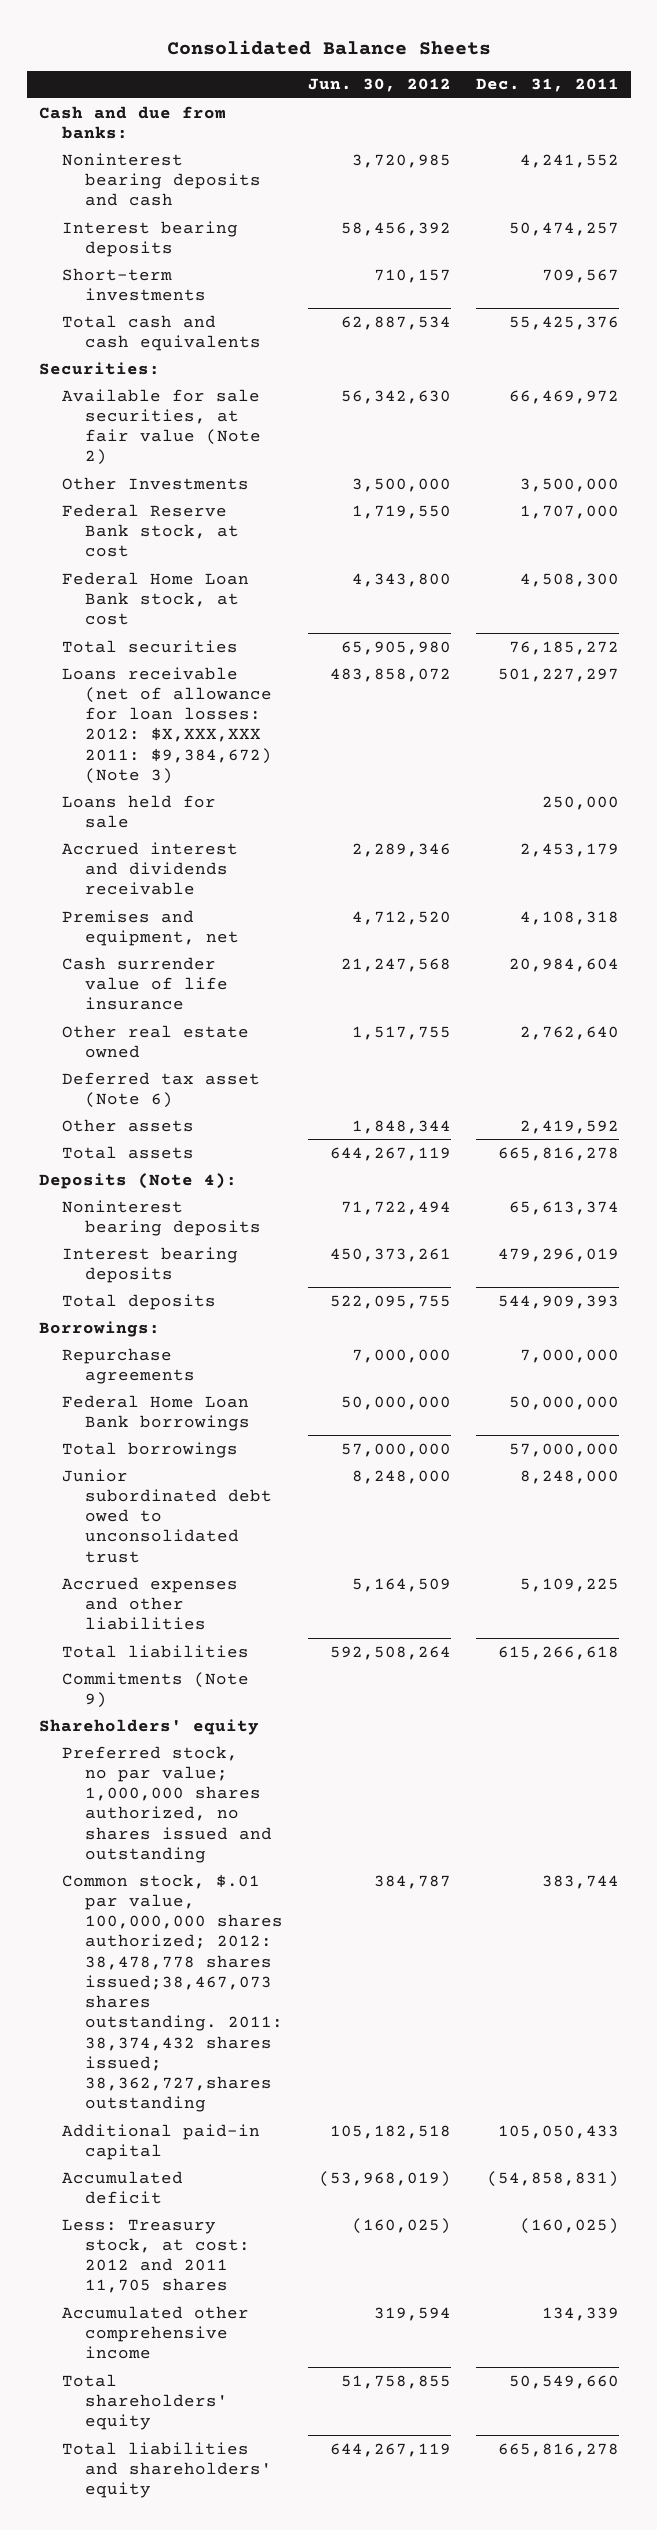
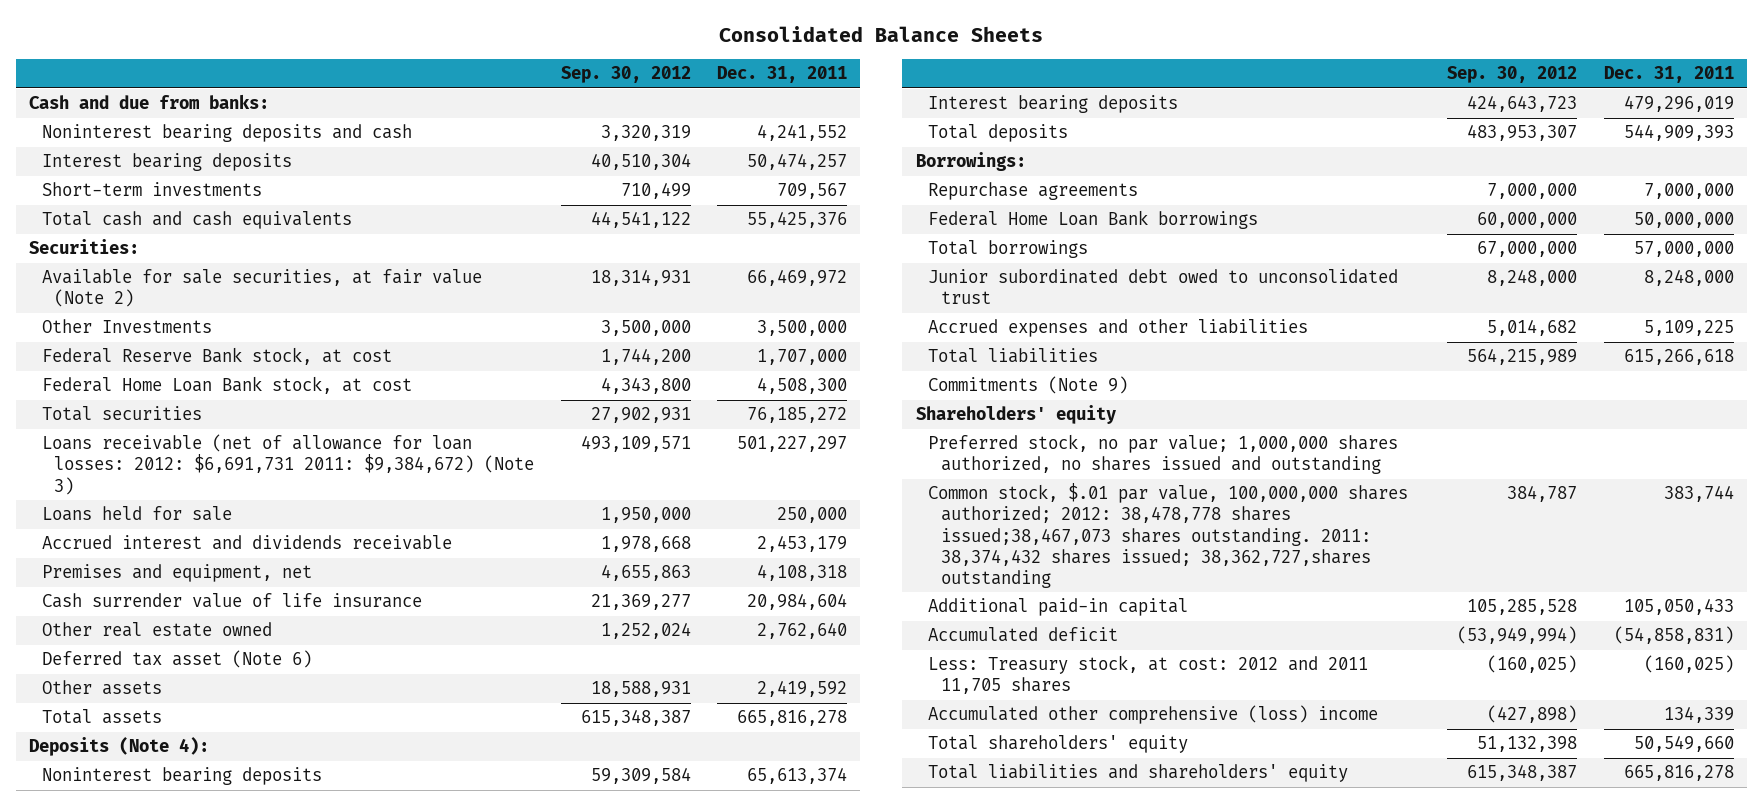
[307,78,451,93] Jun. 30, 2012 -> none
none -> [560,66,691,84] Sep. 30, 2012
[62,666,273,784] Loans receivable (net of allowance for loan losses: 2012: $X,XXX,XXX 2011: $9,384,672) (Note 3) -> [41,434,535,495] Loans receivable (net of allowance for loan losses: 2012: $6,691,731 2011: $9,384,672) (Note 3)
[62,2305,250,2360] Accumulated other comprehensive income -> [928,705,1379,725] Accumulated other comprehensive (loss) income

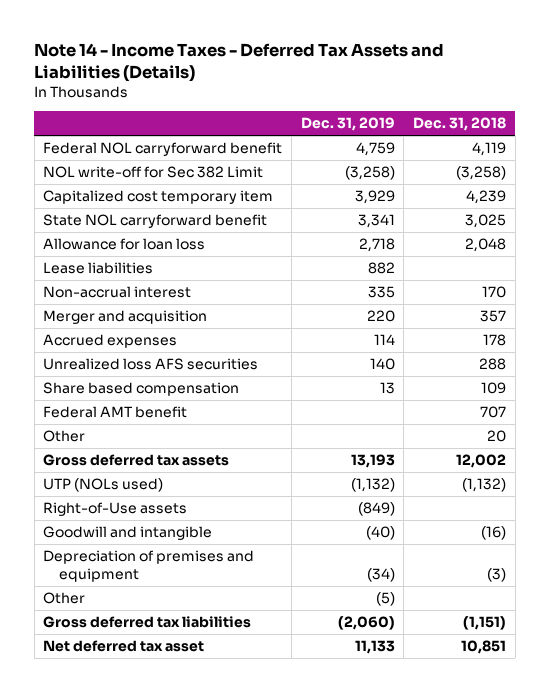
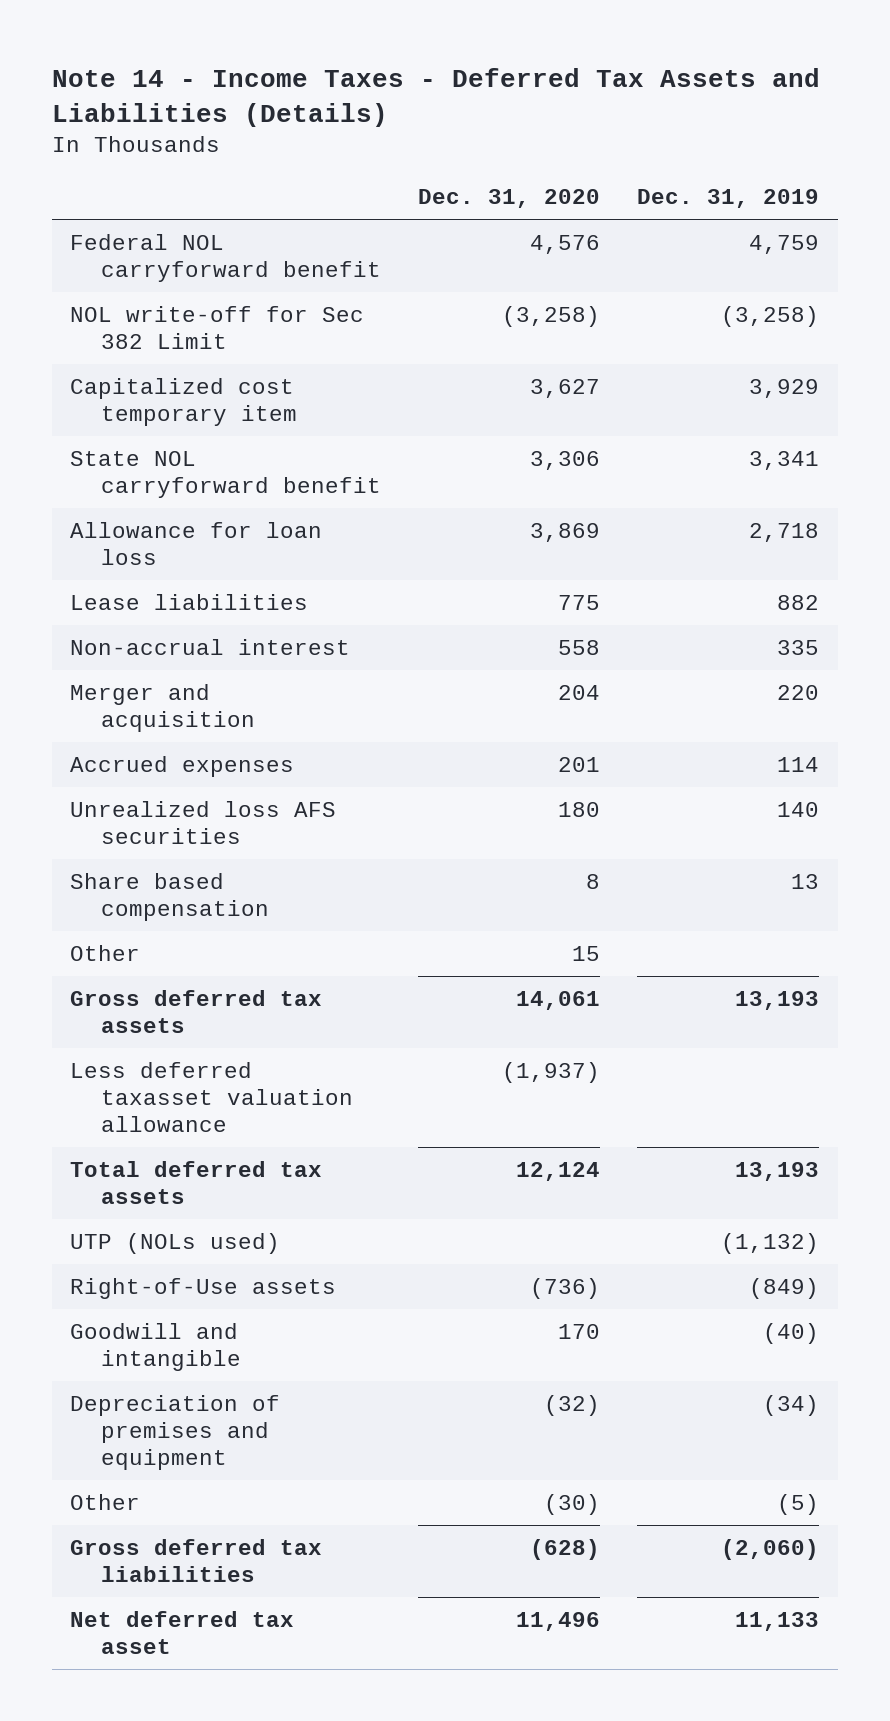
[413,117,507,132] Dec. 31, 2018 -> none
none -> [418,189,601,209] Dec. 31, 2020
[43,406,188,419] Federal AMT benefit -> none
none -> [70,1061,354,1133] Less deferred taxasset valuation allowance
none -> [70,1160,323,1204] Total deferred tax assets

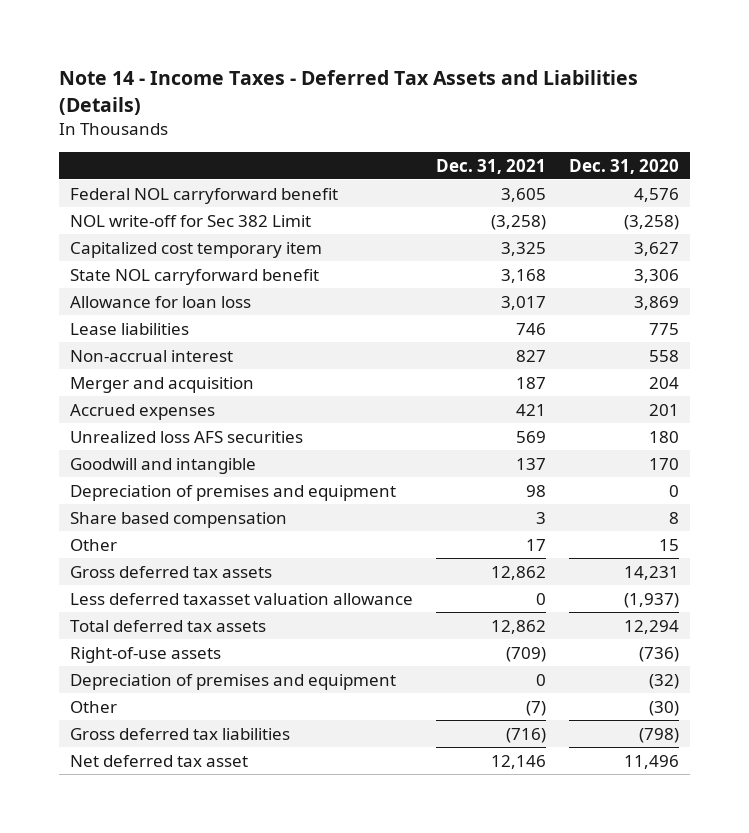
[637,189,820,209] Dec. 31, 2019 -> none
none -> [435,158,546,174] Dec. 31, 2021
[70,1322,242,1371] Goodwill and intangible -> [70,457,257,474] Goodwill and intangible
none -> [70,484,397,501] Depreciation of premises and equipment
[516,990,601,1010] 14,061 -> [623,565,679,580] 14,231
[70,1232,281,1254] UTP (NOLs used) -> none
[516,1161,601,1181] 12,124 -> [623,619,679,634] 12,294
[70,1277,337,1299] Right-of-Use assets -> [70,646,222,663] Right-of-use assets
[530,1538,601,1560] (628) -> [638,727,679,743] (798)

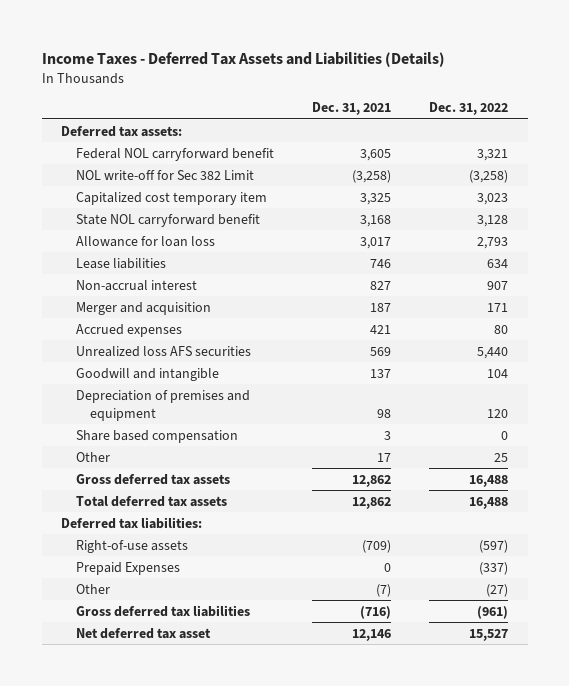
[58,70,638,115] Note 14 - Income Taxes - Deferred Tax Assets and Liabilities (Details) -> [41,51,445,67] Income Taxes - Deferred Tax Assets and Liabilities (Details)
[568,158,679,174] Dec. 31, 2020 -> none
none -> [429,102,509,116] Dec. 31, 2022
none -> [60,125,182,137] Deferred tax assets:
[70,592,414,605] Less deferred taxasset valuation allowance -> none
none -> [60,516,202,529] Deferred tax liabilities:
[70,673,397,690] Depreciation of premises and equipment -> none
none -> [75,561,180,575] Prepaid Expenses

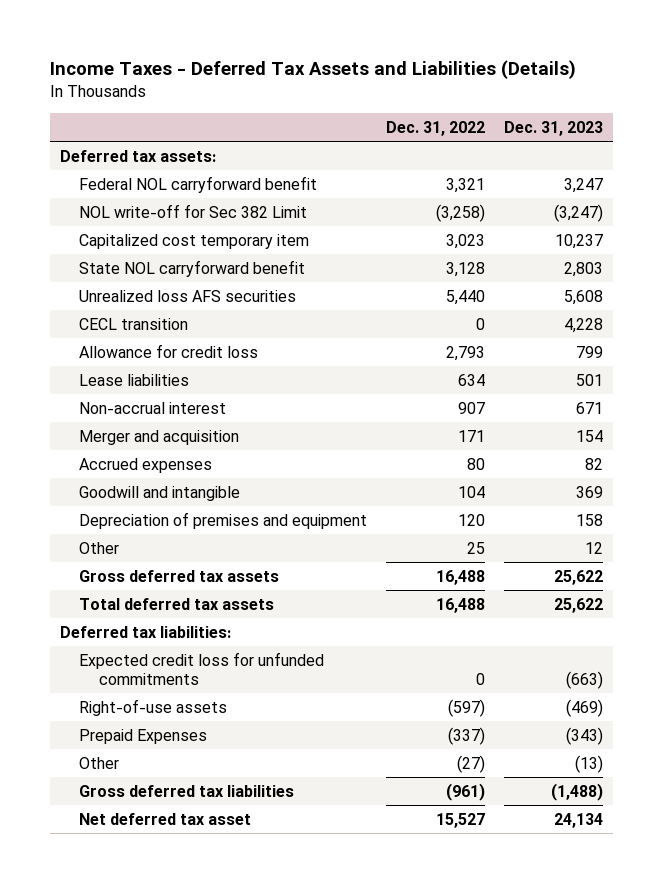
[312,102,392,116] Dec. 31, 2021 -> none
none -> [504,120,604,136] Dec. 31, 2023
[75,345,251,357] Unrealized loss AFS securities -> [79,289,297,302] Unrealized loss AFS securities
none -> [79,317,189,330] CECL transition
[75,235,215,247] Allowance for loan loss -> [79,343,259,358] Allowance for credit loss
[75,429,238,443] Share based compensation -> none
none -> [79,651,325,685] Expected credit loss for unfunded commitments

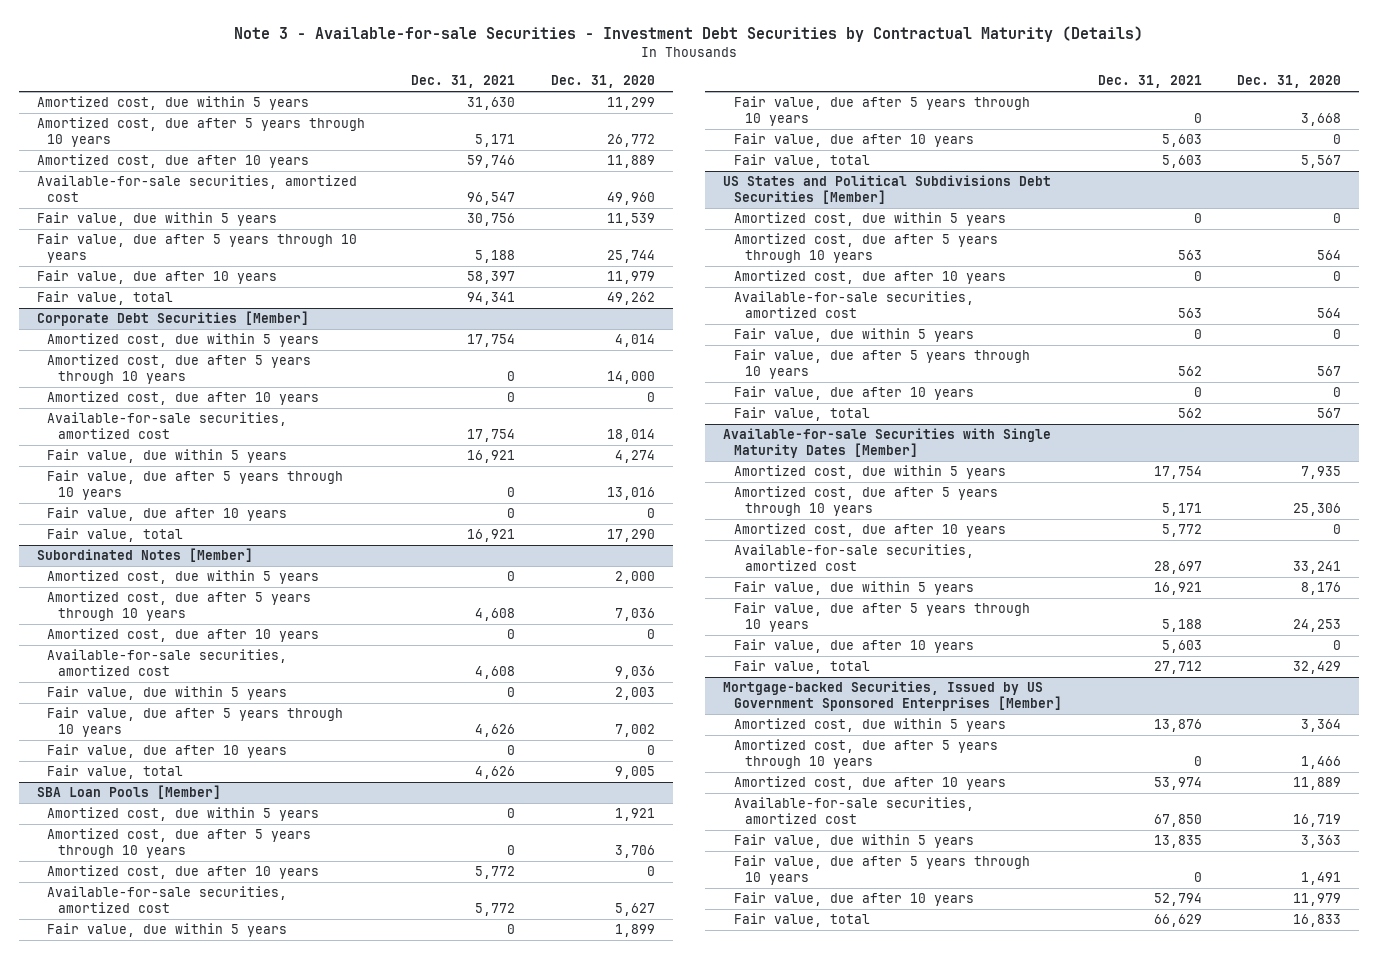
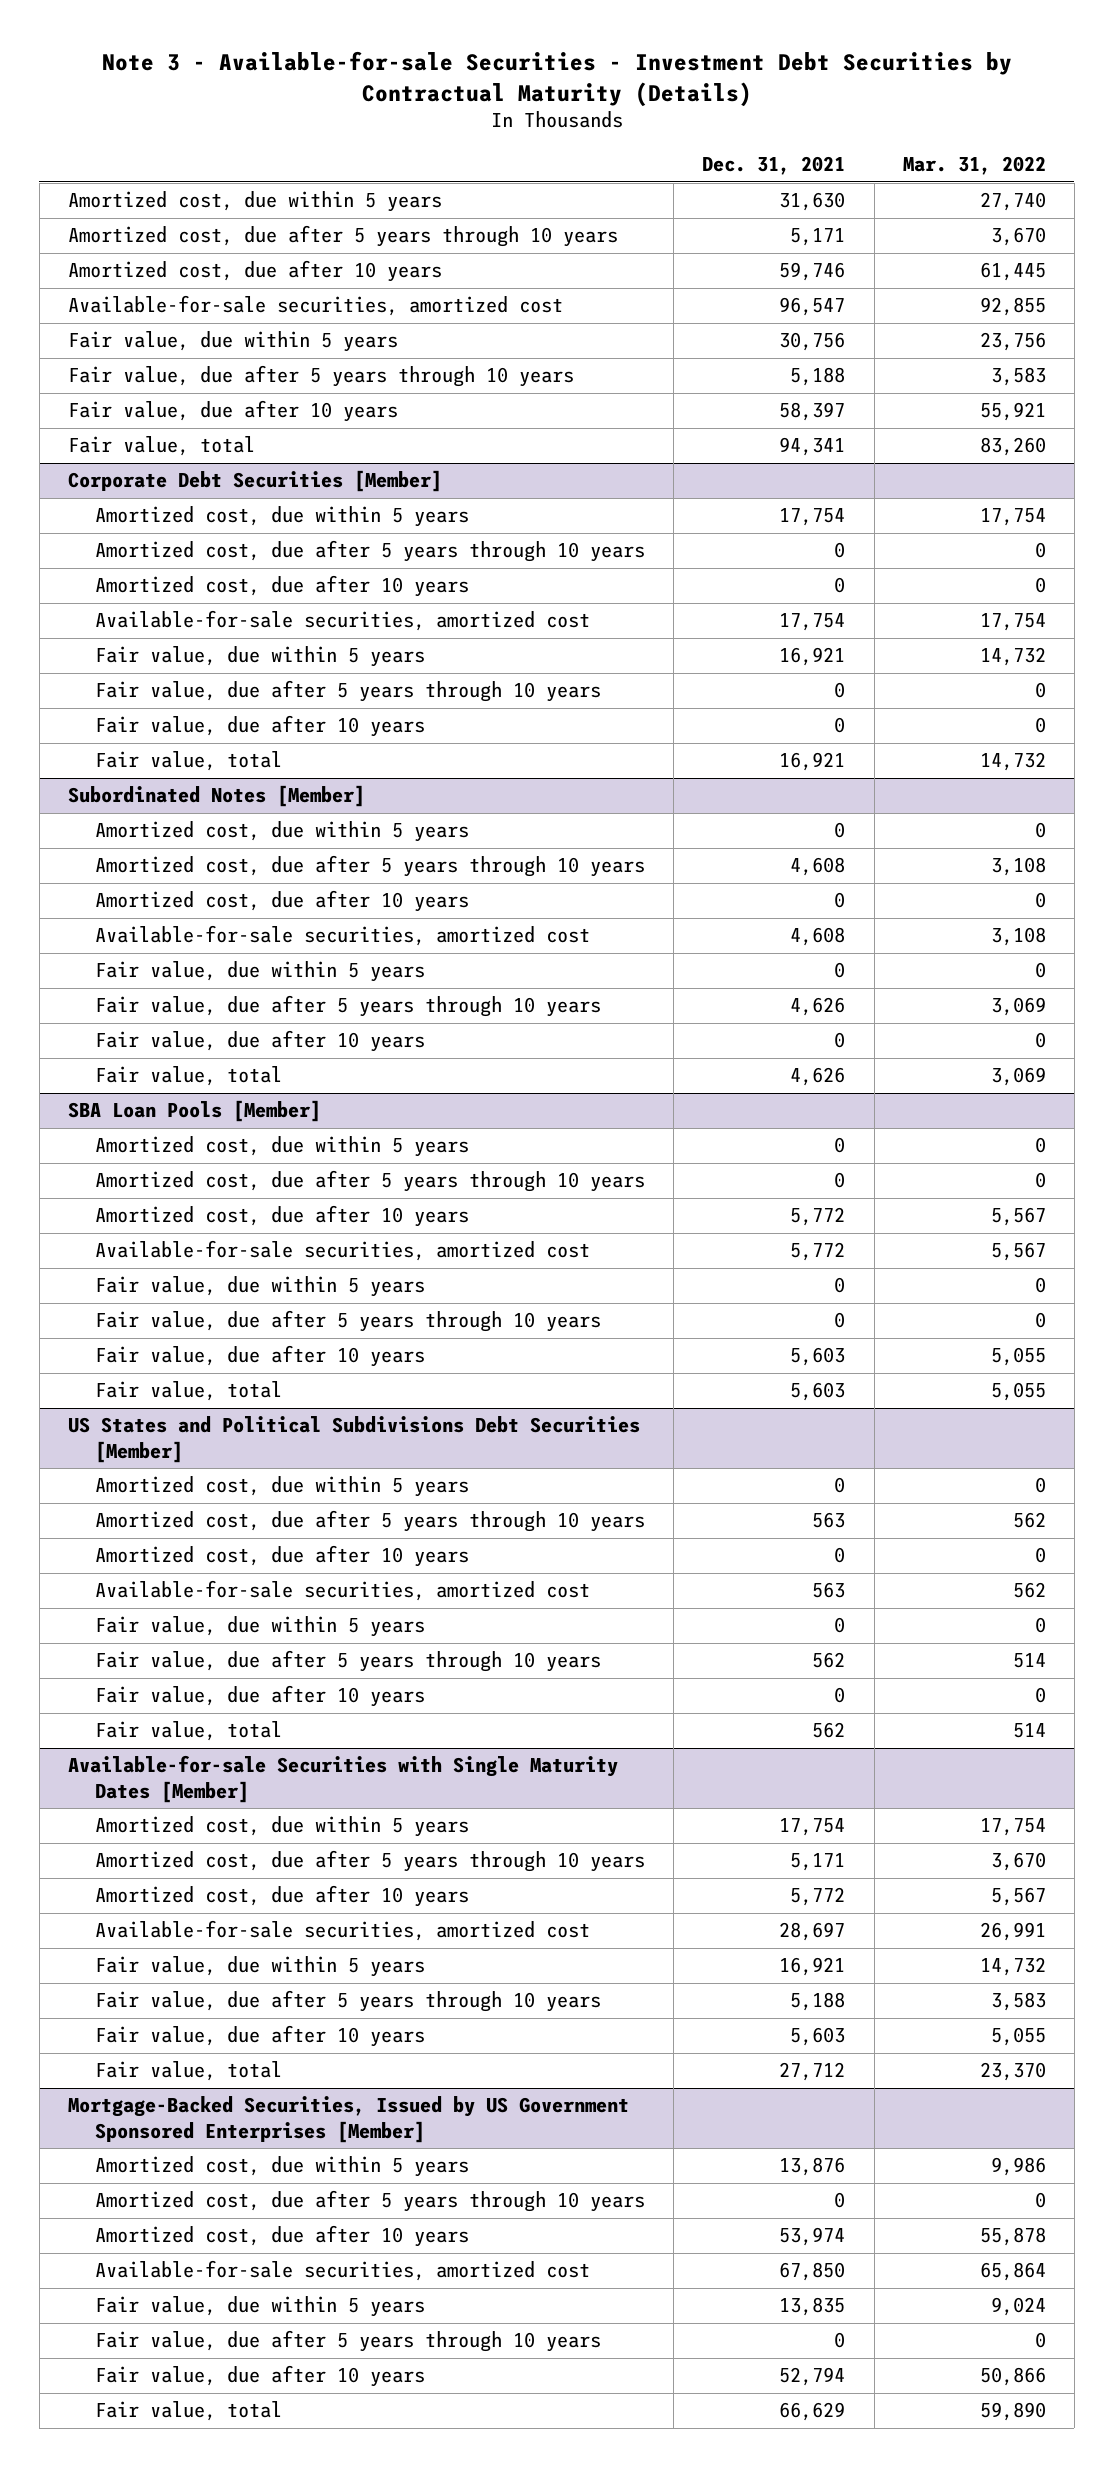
[550,75,655,89] Dec. 31, 2020 -> none
none -> [902,156,1046,176] Mar. 31, 2022
[723,681,1063,712] Mortgage-backed Securities, Issued by US Government Sponsored Enterprises [Member] -> [67,2096,629,2143] Mortgage-Backed Securities, Issued by US Government Sponsored Enterprises [Member]

